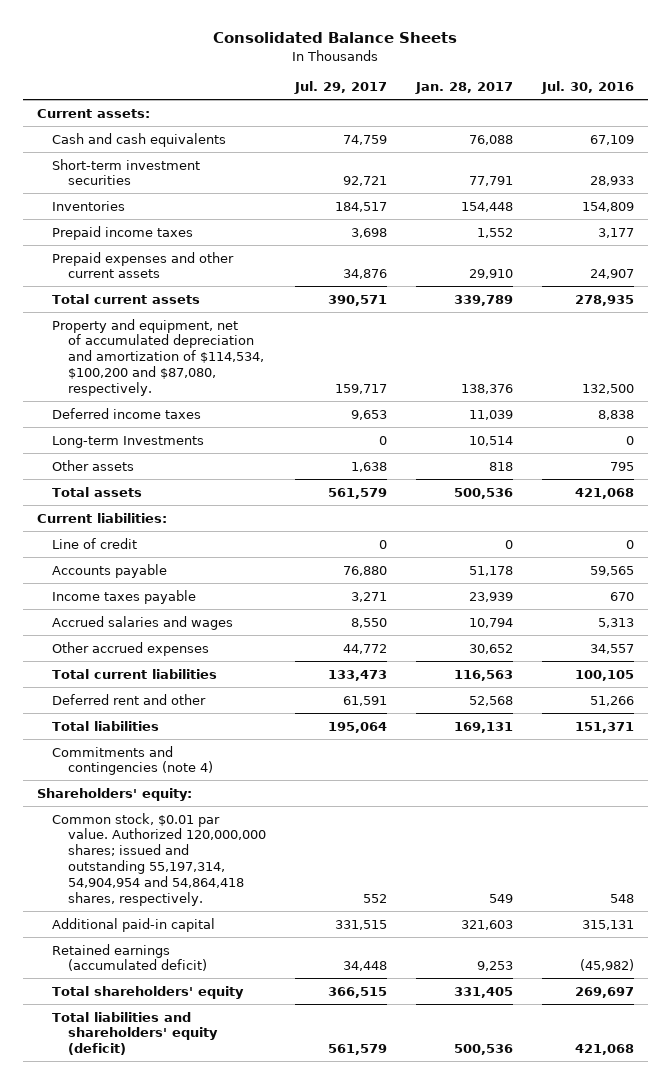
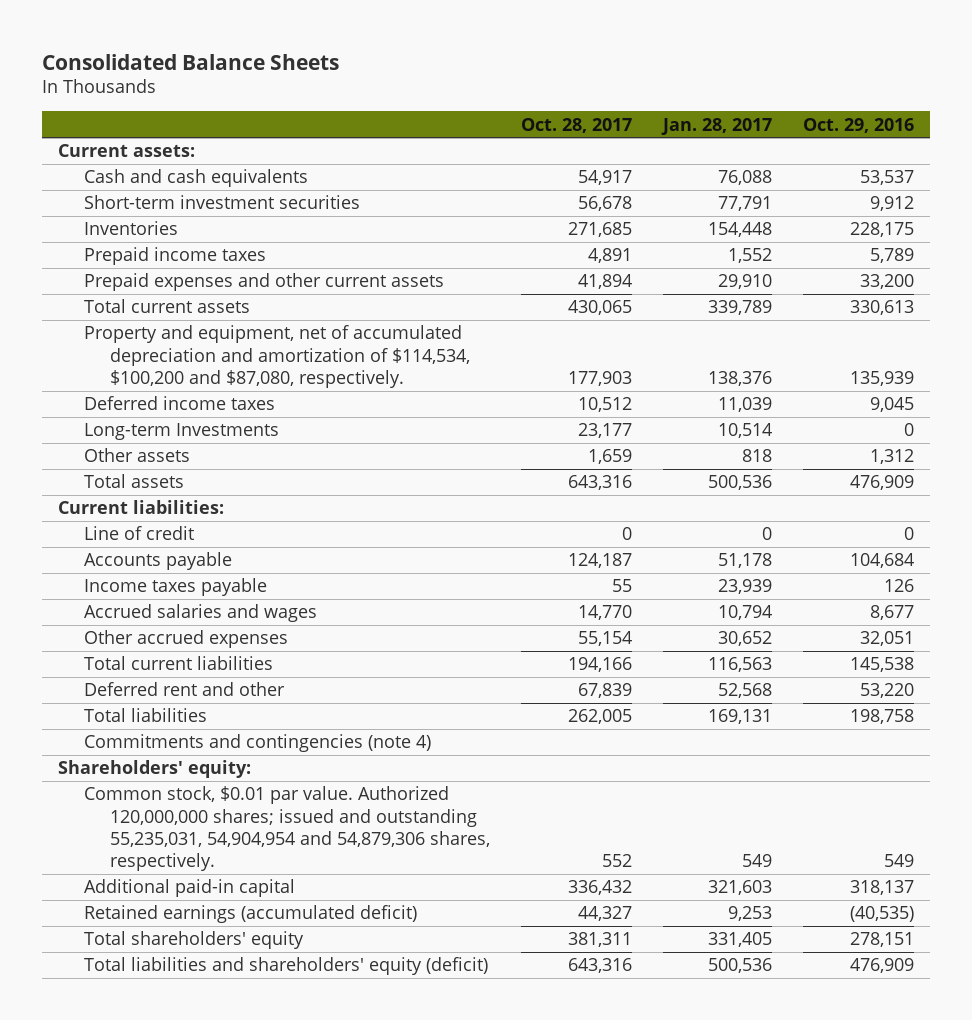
[293,81,387,95] Jul. 29, 2017 -> none
[540,81,634,95] Jul. 30, 2016 -> none
none -> [521,117,633,133] Oct. 28, 2017
none -> [803,117,915,133] Oct. 29, 2016
[52,812,266,907] Common stock, $0.01 par value. Authorized 120,000,000 shares; issued and outstanding 55,197,314, 54,904,954 and 54,864,418 shares, respectively. -> [84,786,491,871] Common stock, $0.01 par value. Authorized 120,000,000 shares; issued and outstanding 55,235,031, 54,904,954 and 54,879,306 shares, respectively.

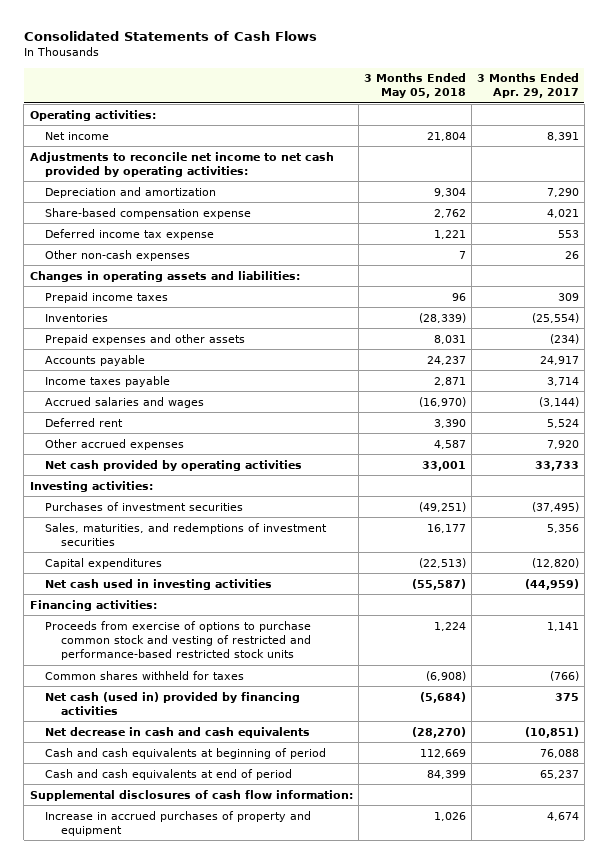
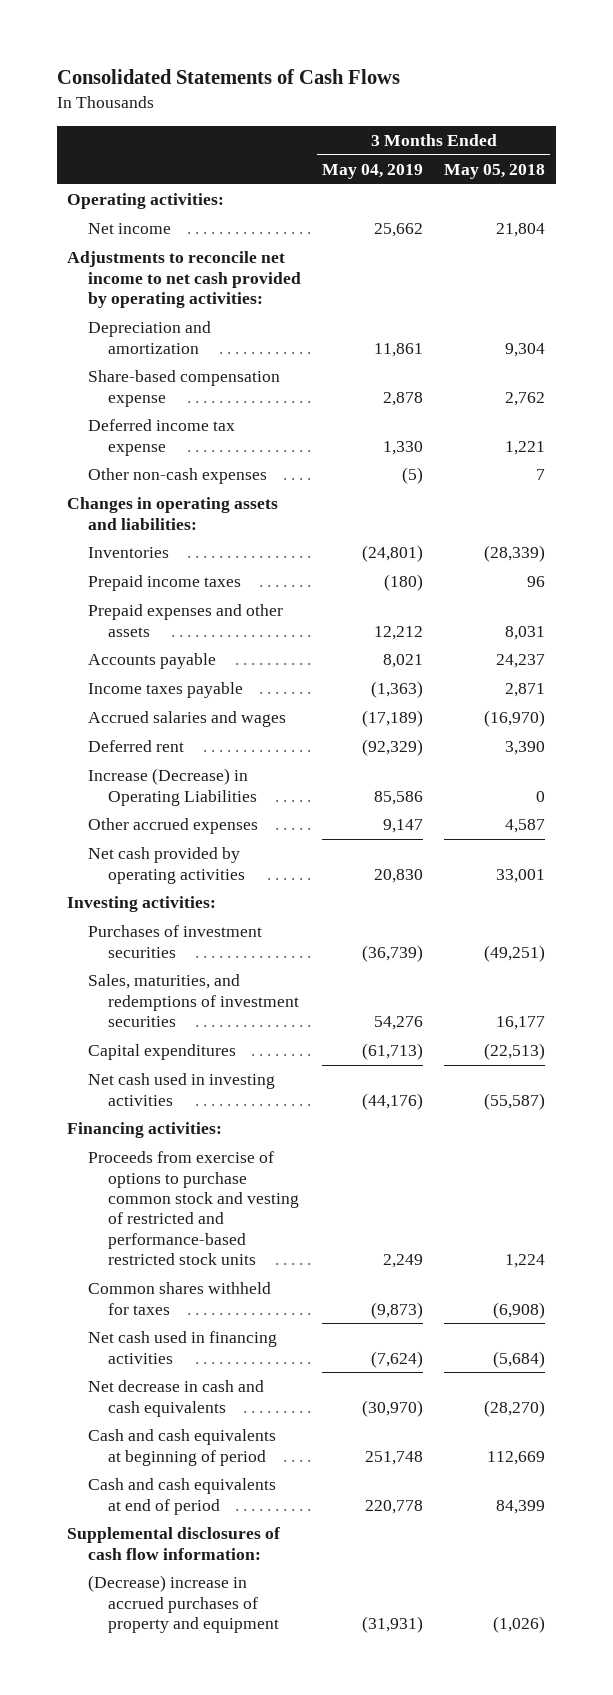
[476,73,579,99] 3 Months Ended Apr. 29, 2017 -> none
none -> [321,163,423,179] May 04, 2019
[45,291,169,303] Prepaid income taxes -> [87,575,241,592] Prepaid income taxes
none -> [87,768,258,806] Increase (Decrease) in Operating Liabilities
[45,691,301,715] Net cash (used in) provided by financing activities -> [87,1331,277,1364] Net cash used in financing activities
[45,810,312,836] Increase in accrued purchases of property and equipment -> [87,1575,280,1633] (Decrease) increase in accrued purchases of property and equipment
[433,811,466,821] 1,026 -> [493,1615,546,1633] (1,026)

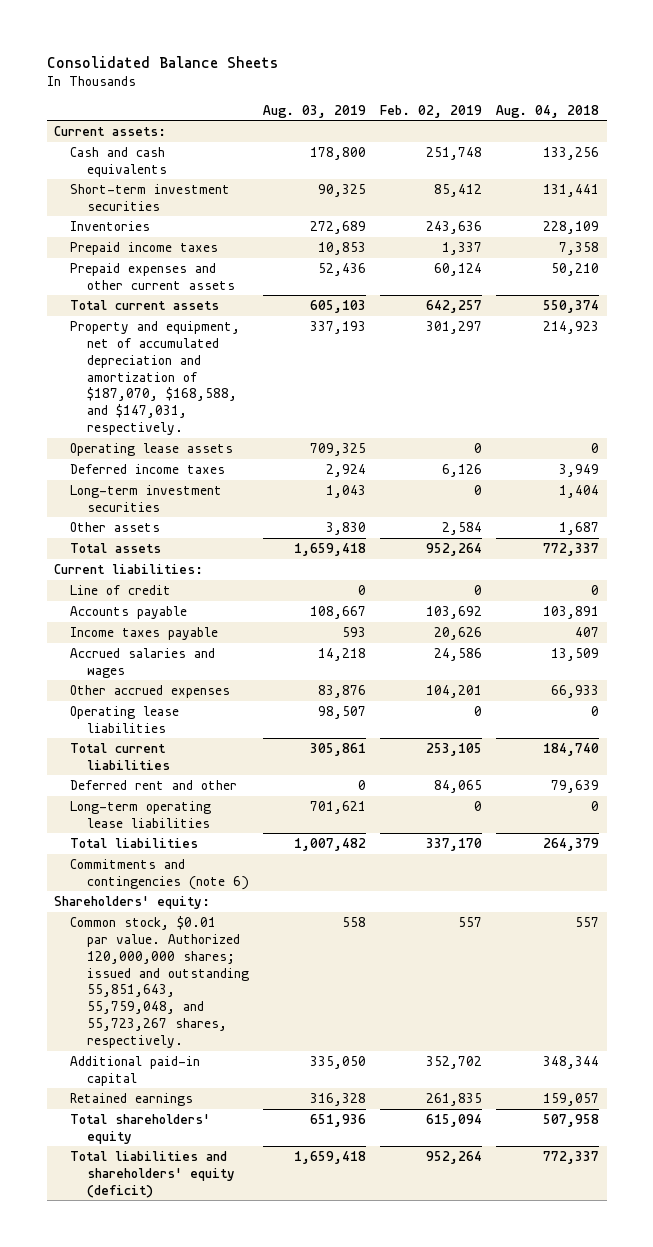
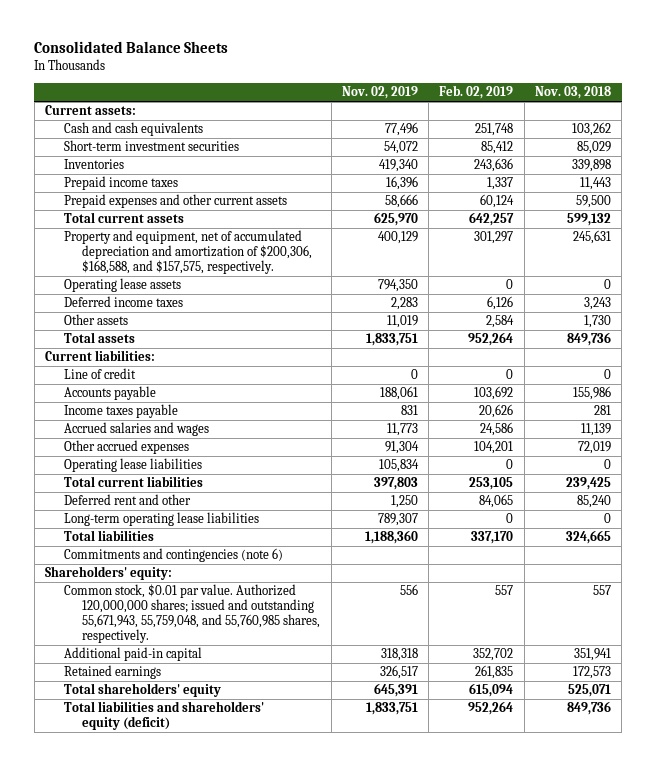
[262,104,366,118] Aug. 03, 2019 -> none
[496,104,600,118] Aug. 04, 2018 -> none
none -> [341,86,418,100] Nov. 02, 2019
none -> [534,86,611,100] Nov. 03, 2018
[70,320,241,436] Property and equipment, net of accumulated depreciation and amortization of $187,070, $168,588, and $147,031, respectively. -> [63,230,313,275] Property and equipment, net of accumulated depreciation and amortization of $200,306, $168,588, and $157,575, respectively.
[70,484,223,512] Long-term investment securities -> none
[70,915,249,1049] Common stock, $0.01 par value. Authorized 120,000,000 shares; issued and outstanding 55,851,643, 55,759,048, and 55,723,267 shares, respectively. -> [63,584,321,643] Common stock, $0.01 par value. Authorized 120,000,000 shares; issued and outstanding 55,671,943, 55,759,048, and 55,760,985 shares, respectively.

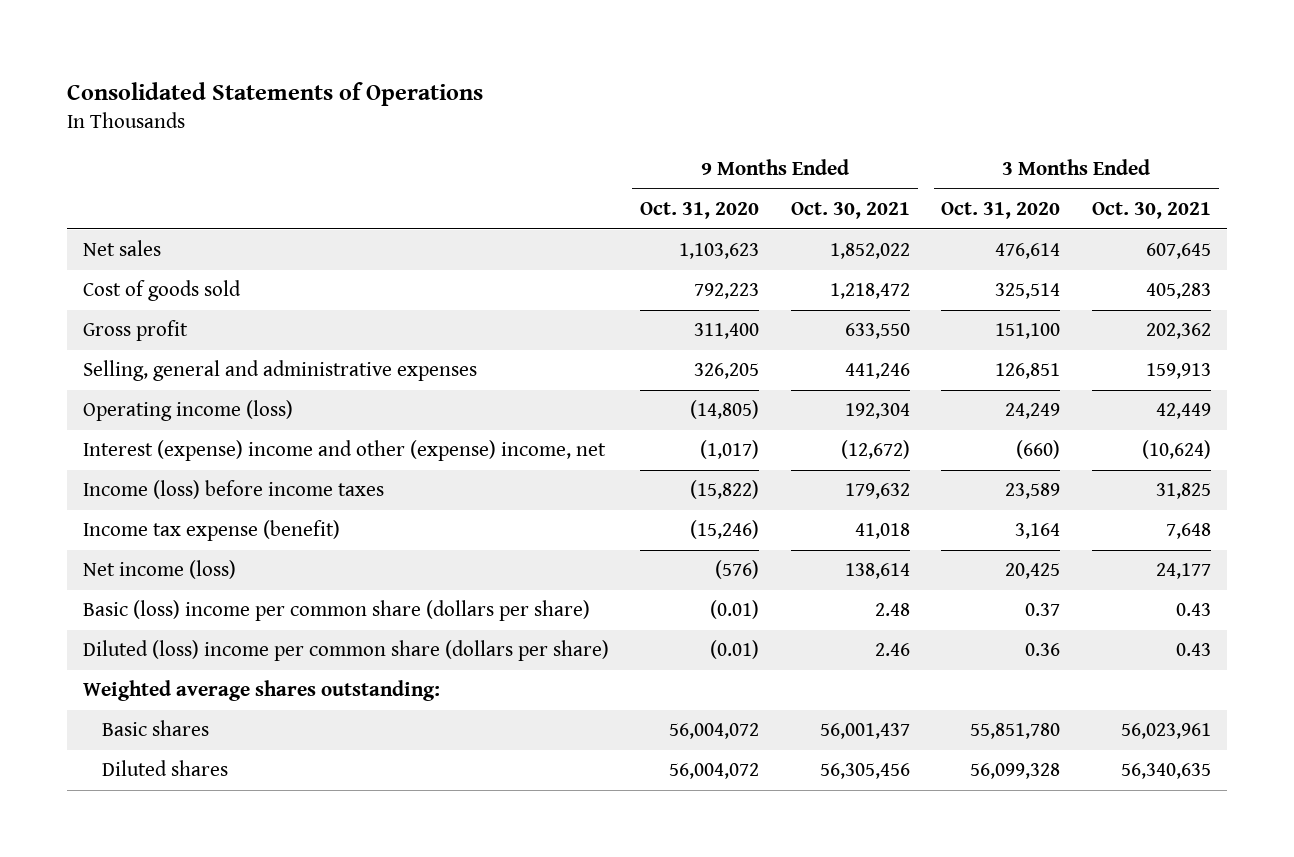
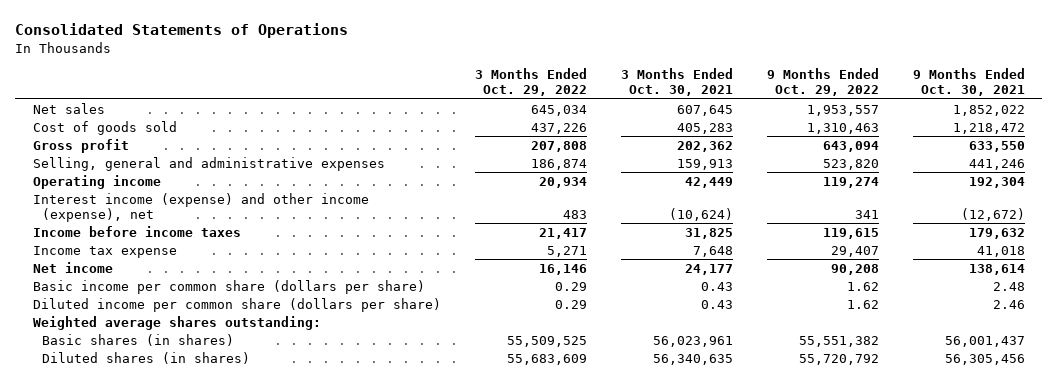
[640,202,760,220] Oct. 31, 2020 -> none
[941,202,1061,220] Oct. 31, 2020 -> none
none -> [474,68,587,97] 3 Months Ended Oct. 29, 2022
none -> [766,68,879,97] 9 Months Ended Oct. 29, 2022
[82,400,293,422] Operating income (loss) -> [32,174,161,189] Operating income
[82,440,606,462] Interest (expense) income and other (expense) income, net -> [32,192,369,222] Interest income (expense) and other income (expense), net
[82,480,384,500] Income (loss) before income taxes -> [32,225,241,237] Income before income taxes
[82,520,340,542] Income tax expense (benefit) -> [32,245,177,258] Income tax expense
[82,560,236,580] Net income (loss) -> [32,261,113,273] Net income
[82,600,590,622] Basic (loss) income per common share (dollars per share) -> [32,279,425,294] Basic income per common share (dollars per share)
[82,640,609,662] Diluted (loss) income per common share (dollars per share) -> [32,297,441,312] Diluted income per common share (dollars per share)
[102,720,210,737] Basic shares -> [41,333,234,346] Basic shares (in shares)
[102,760,229,777] Diluted shares -> [41,351,250,364] Diluted shares (in shares)

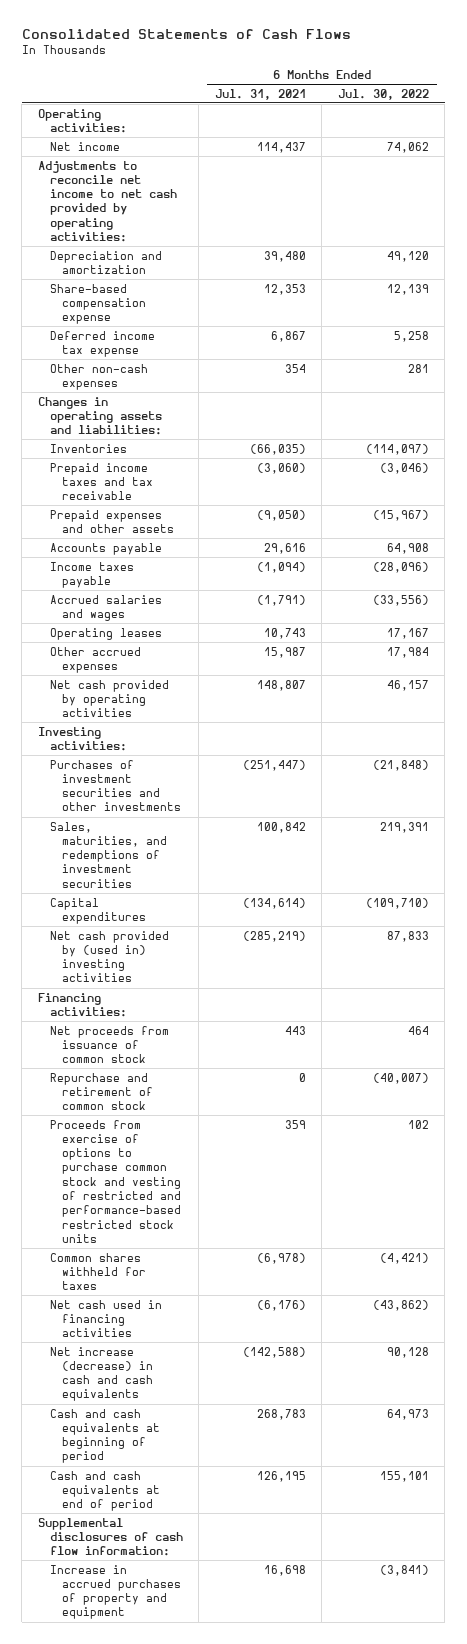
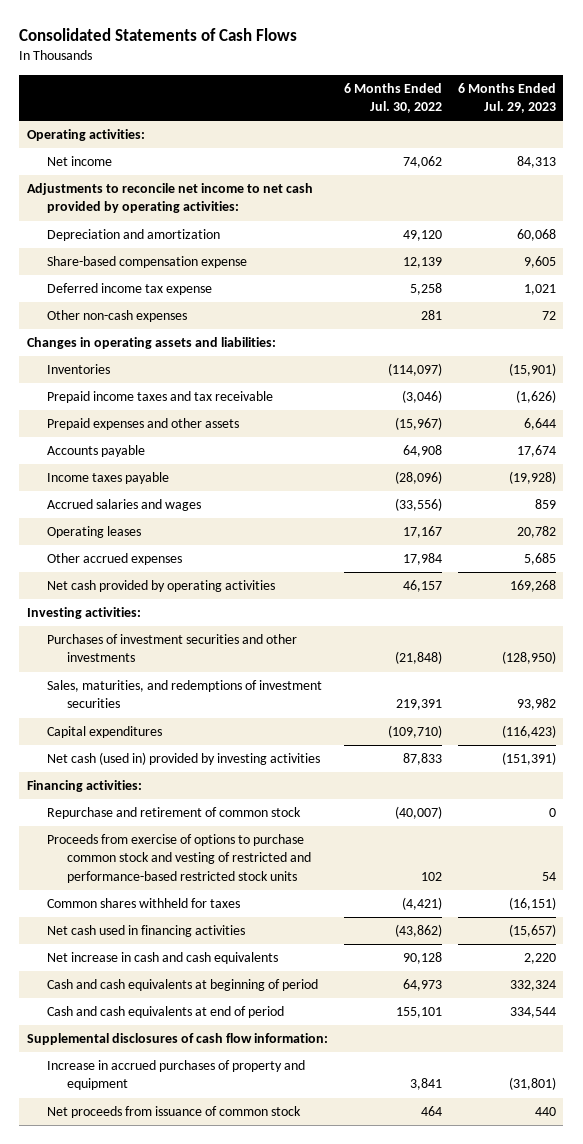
[214,88,306,100] Jul. 31, 2021 -> none
none -> [457,82,556,114] 6 Months Ended Jul. 29, 2023
[50,930,170,983] Net cash provided by (used in) investing activities -> [47,752,321,766] Net cash (used in) provided by investing activities
[50,1346,154,1402] Net increase (decrease) in cash and cash equivalents -> [47,952,279,965] Net increase in cash and cash equivalents
[379,1564,429,1576] (3,841) -> [409,1078,442,1091] 3,841
[50,1025,170,1064] Net proceeds from issuance of common stock -> [47,1106,302,1119] Net proceeds from issuance of common stock

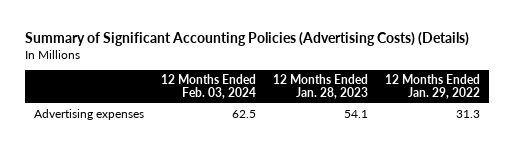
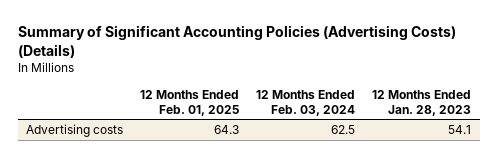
[385,73,481,100] 12 Months Ended Jan. 29, 2022 -> none
none -> [140,89,240,117] 12 Months Ended Feb. 01, 2025
[33,108,144,120] Advertising expenses -> [26,124,124,138] Advertising costs

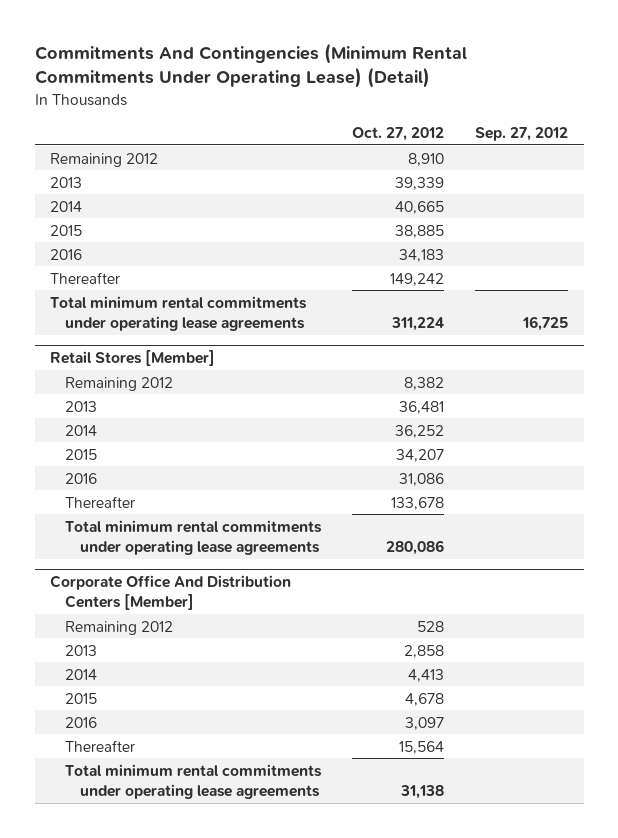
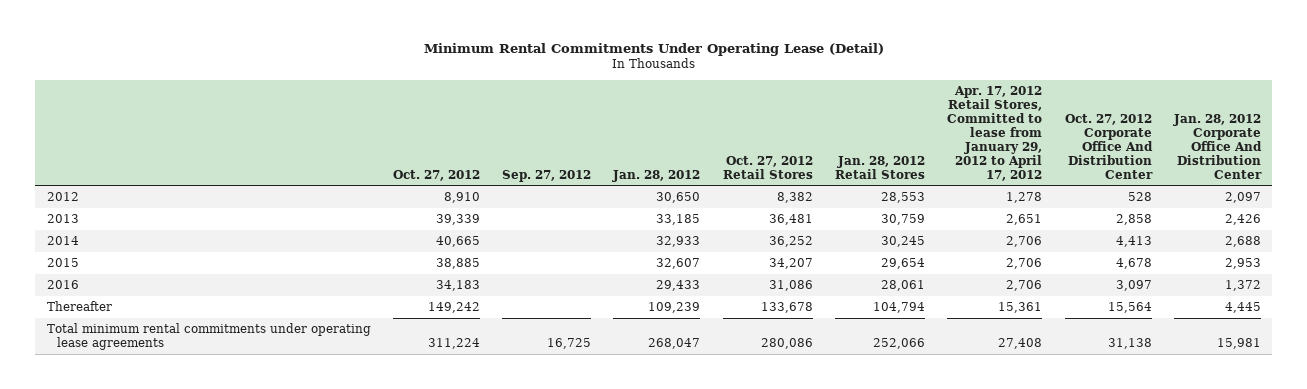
[34,42,467,89] Commitments And Contingencies (Minimum Rental Commitments Under Operating Lease) (Detail) -> [423,42,884,56] Minimum Rental Commitments Under Operating Lease (Detail)
none -> [612,169,701,182] Jan. 28, 2012
none -> [722,155,813,179] Oct. 27, 2012 Retail Stores
none -> [834,155,925,179] Jan. 28, 2012 Retail Stores
none -> [947,85,1043,181] Apr. 17, 2012 Retail Stores, Committed to lease from January 29, 2012 to April 17, 2012
none -> [1064,113,1153,179] Oct. 27, 2012 Corporate Office And Distribution Center
none -> [1172,113,1262,179] Jan. 28, 2012 Corporate Office And Distribution Center
[50,152,159,167] Remaining 2012 -> [46,191,79,201] 2012
[50,349,216,366] Retail Stores [Member] -> none
[65,376,174,391] Remaining 2012 -> none
[65,400,98,412] 2013 -> none
[65,424,98,436] 2014 -> none
[65,448,98,460] 2015 -> none
[65,472,98,484] 2016 -> none
[65,495,136,508] Thereafter -> none
[65,519,323,555] Total minimum rental commitments under operating lease agreements -> none
[50,574,292,611] Corporate Office And Distribution Centers [Member] -> none
[65,620,174,635] Remaining 2012 -> none
[65,644,98,656] 2013 -> none
[65,668,98,680] 2014 -> none
[65,692,98,704] 2015 -> none
[65,716,98,728] 2016 -> none
[65,739,136,752] Thereafter -> none
[65,763,323,799] Total minimum rental commitments under operating lease agreements -> none

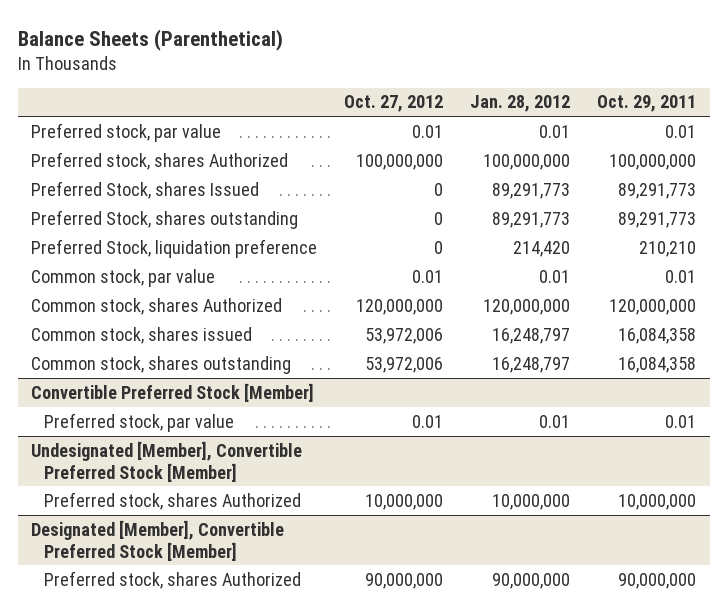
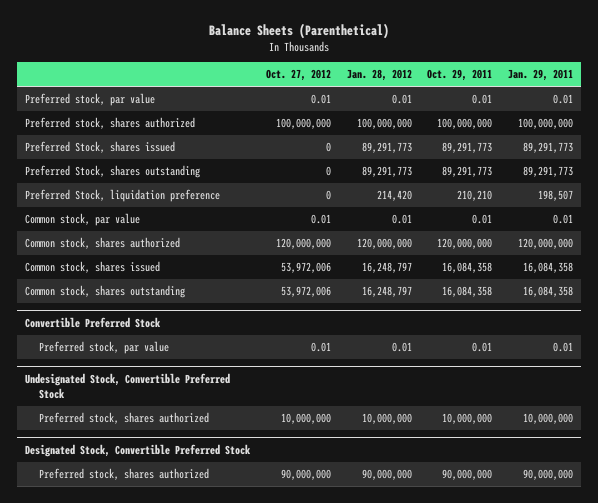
none -> [508,69,574,82] Jan. 29, 2011
[31,151,289,170] Preferred stock, shares Authorized -> [24,117,195,130] Preferred stock, shares authorized
[31,180,260,199] Preferred Stock, shares Issued -> [24,141,175,154] Preferred Stock, shares issued
[31,297,283,315] Common stock, shares Authorized -> [24,237,180,250] Common stock, shares authorized
[31,382,315,402] Convertible Preferred Stock [Member] -> [24,316,161,328] Convertible Preferred Stock
[31,440,303,482] Undesignated [Member], Convertible Preferred Stock [Member] -> [24,372,230,399] Undesignated Stock, Convertible Preferred Stock
[44,491,302,510] Preferred stock, shares Authorized -> [38,412,209,425] Preferred stock, shares authorized
[31,519,285,561] Designated [Member], Convertible Preferred Stock [Member] -> [24,443,251,457] Designated Stock, Convertible Preferred Stock
[44,570,302,589] Preferred stock, shares Authorized -> [38,468,209,481] Preferred stock, shares authorized

